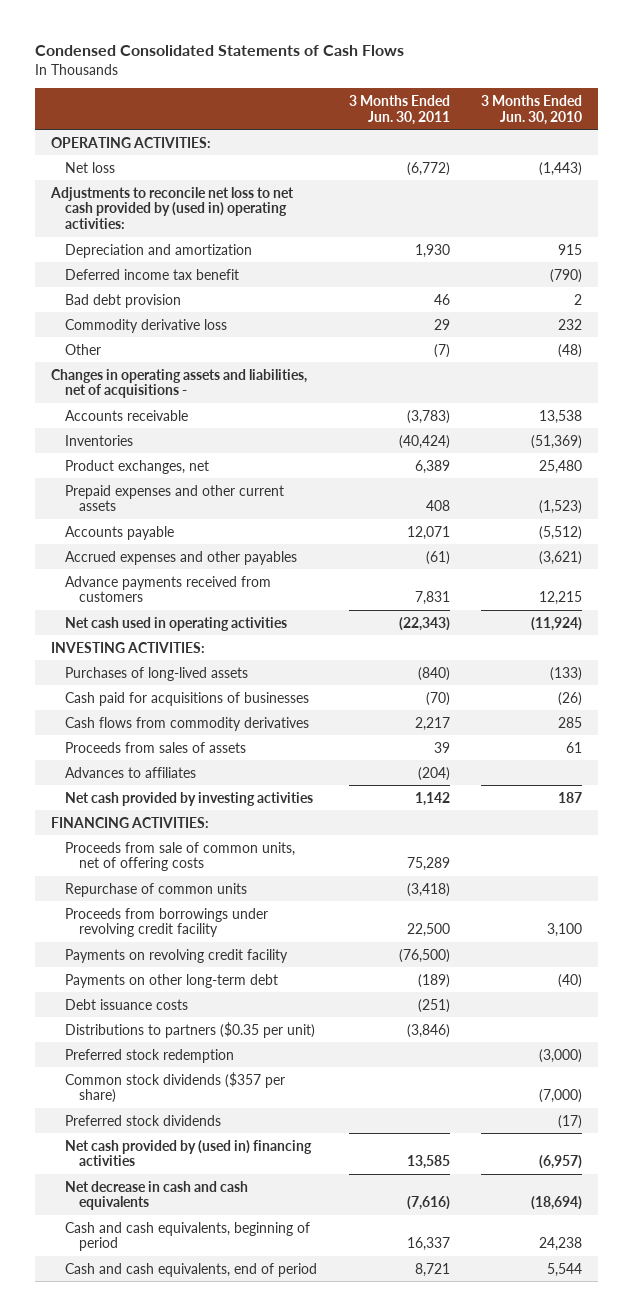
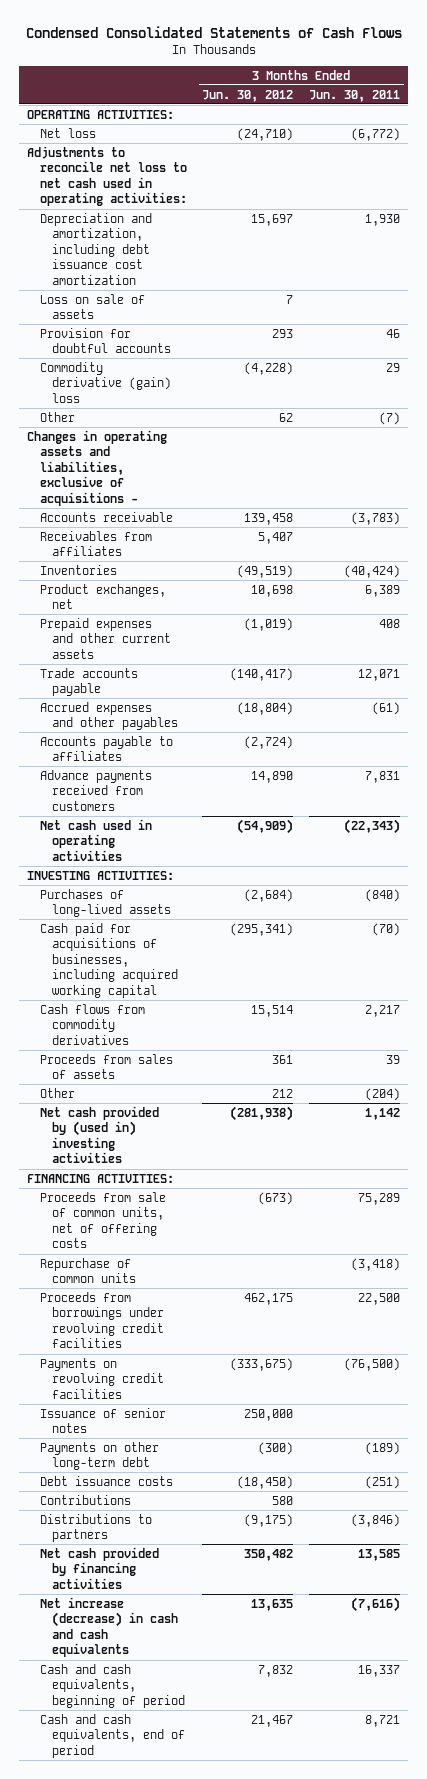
[481,94,583,125] 3 Months Ended Jun. 30, 2010 -> none
none -> [202,89,294,102] Jun. 30, 2012
[65,268,240,280] Deferred income tax benefit -> none
[50,186,295,230] Adjustments to reconcile net loss to net cash provided by (used in) operating activities: -> [26,145,187,207] Adjustments to reconcile net loss to net cash used in operating activities:
[65,243,253,258] Depreciation and amortization -> [39,212,152,285] Depreciation and amortization, including debt issuance cost amortization
none -> [39,293,145,320] Loss on sale of assets
[65,293,182,308] Bad debt provision -> [39,327,172,354] Provision for doubtful accounts
[65,318,228,333] Commodity derivative loss -> [39,361,172,403] Commodity derivative (gain) loss
[51,368,308,399] Changes in operating assets and liabilities, net of acquisitions - -> [26,429,167,506] Changes in operating assets and liabilities, exclusive of acquisitions -
none -> [39,530,152,557] Receivables from affiliates
[65,525,175,540] Accounts payable -> [39,667,138,697] Trade accounts payable
none -> [39,735,173,762] Accounts payable to affiliates
[65,691,310,706] Cash paid for acquisitions of businesses -> [39,922,179,998] Cash paid for acquisitions of businesses, including acquired working capital
[65,766,197,778] Advances to affiliates -> none
none -> [39,1087,75,1098] Other
[65,791,314,806] Net cash provided by investing activities -> [39,1105,159,1164] Net cash provided by (used in) investing activities
[65,907,269,938] Proceeds from borrowings under revolving credit facility -> [39,1291,165,1349] Proceeds from borrowings under revolving credit facilities
[65,948,289,963] Payments on revolving credit facility -> [39,1357,165,1399] Payments on revolving credit facilities
none -> [39,1407,166,1434] Issuance of senior notes
[65,1048,235,1063] Preferred stock redemption -> none
[65,1071,286,1104] Common stock dividends ($357 per share) -> none
[65,1114,222,1126] Preferred stock dividends -> none
none -> [39,1494,131,1505] Contributions
[65,1021,316,1038] Distributions to partners ($0.35 per unit) -> [39,1513,152,1543] Distributions to partners
[65,1139,313,1167] Net cash provided by (used in) financing activities -> [39,1546,159,1589] Net cash provided by financing activities
[65,1180,249,1211] Net decrease in cash and cash equivalents -> [39,1596,179,1658] Net increase (decrease) in cash and cash equivalents

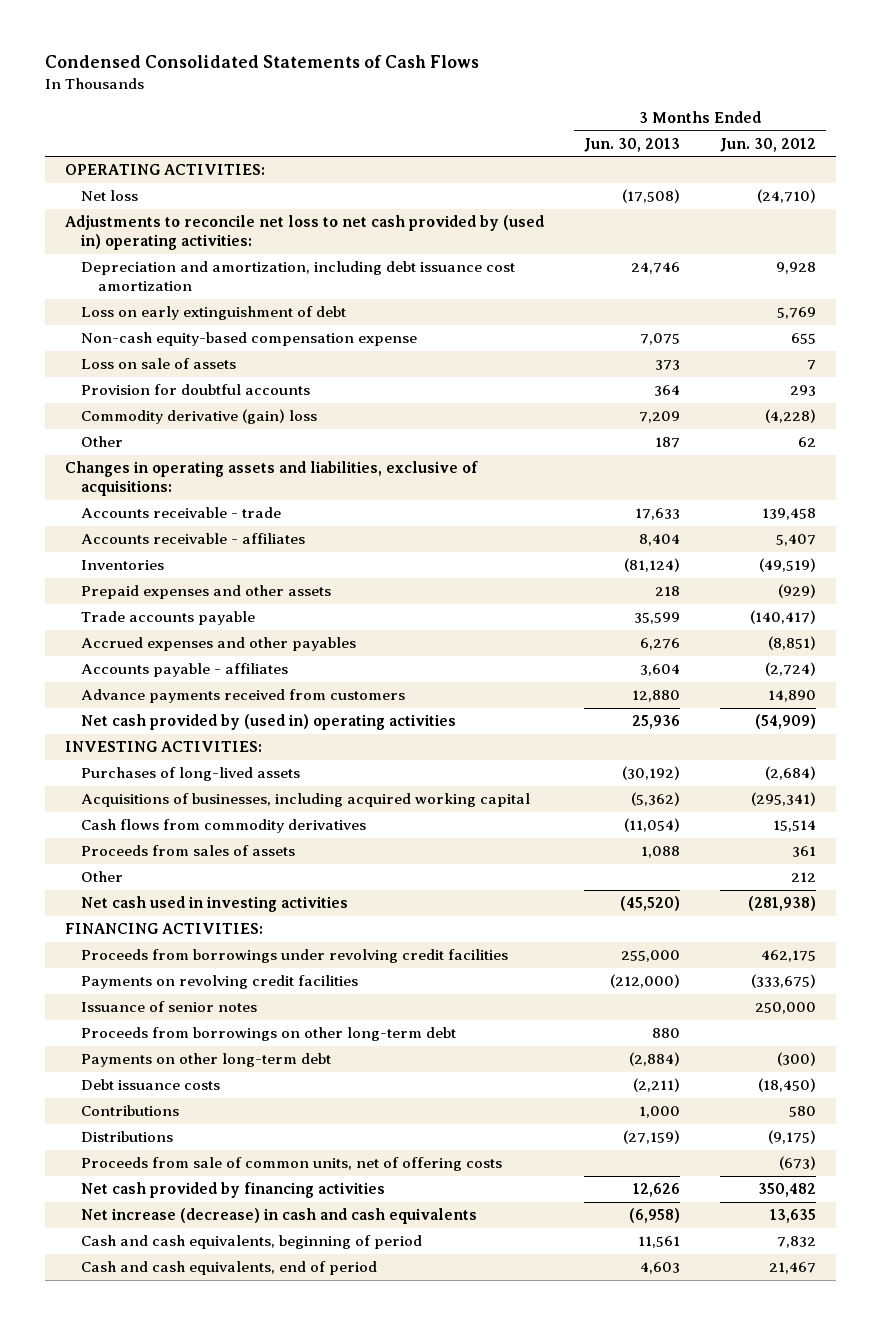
[309,89,401,102] Jun. 30, 2011 -> none
none -> [583,137,680,152] Jun. 30, 2013
[26,145,187,207] Adjustments to reconcile net loss to net cash used in operating activities: -> [64,215,544,251] Adjustments to reconcile net loss to net cash provided by (used in) operating activities:
[251,213,294,226] 15,697 -> [775,262,816,275] 9,928
none -> [81,306,347,321] Loss on early extinguishment of debt
none -> [81,332,418,347] Non-cash equity-based compensation expense
[26,429,167,506] Changes in operating assets and liabilities, exclusive of acquisitions - -> [64,461,478,497] Changes in operating assets and liabilities, exclusive of acquisitions:
[39,511,173,522] Accounts receivable -> [81,507,282,519] Accounts receivable - trade
[39,530,152,557] Receivables from affiliates -> [81,533,306,545] Accounts receivable - affiliates
[39,583,166,610] Product exchanges, net -> none
[39,617,172,659] Prepaid expenses and other current assets -> [81,585,332,600] Prepaid expenses and other assets
[244,617,294,631] (1,019) -> [777,584,816,599] (929)
[237,701,294,715] (18,804) -> [767,636,816,651] (8,851)
[39,735,173,762] Accounts payable to affiliates -> [81,663,289,678] Accounts payable - affiliates
[39,818,152,861] Net cash used in operating activities -> [81,714,457,731] Net cash provided by (used in) operating activities
[39,922,179,998] Cash paid for acquisitions of businesses, including acquired working capital -> [81,793,531,808] Acquisitions of businesses, including acquired working capital
[39,1105,159,1164] Net cash provided by (used in) investing activities -> [81,896,349,913] Net cash used in investing activities
[39,1257,137,1284] Repurchase of common units -> none
none -> [81,1027,457,1042] Proceeds from borrowings on other long-term debt
[39,1513,152,1543] Distributions to partners -> [81,1131,174,1143] Distributions
[39,1191,166,1249] Proceeds from sale of common units, net of offering costs -> [81,1157,503,1172] Proceeds from sale of common units, net of offering costs

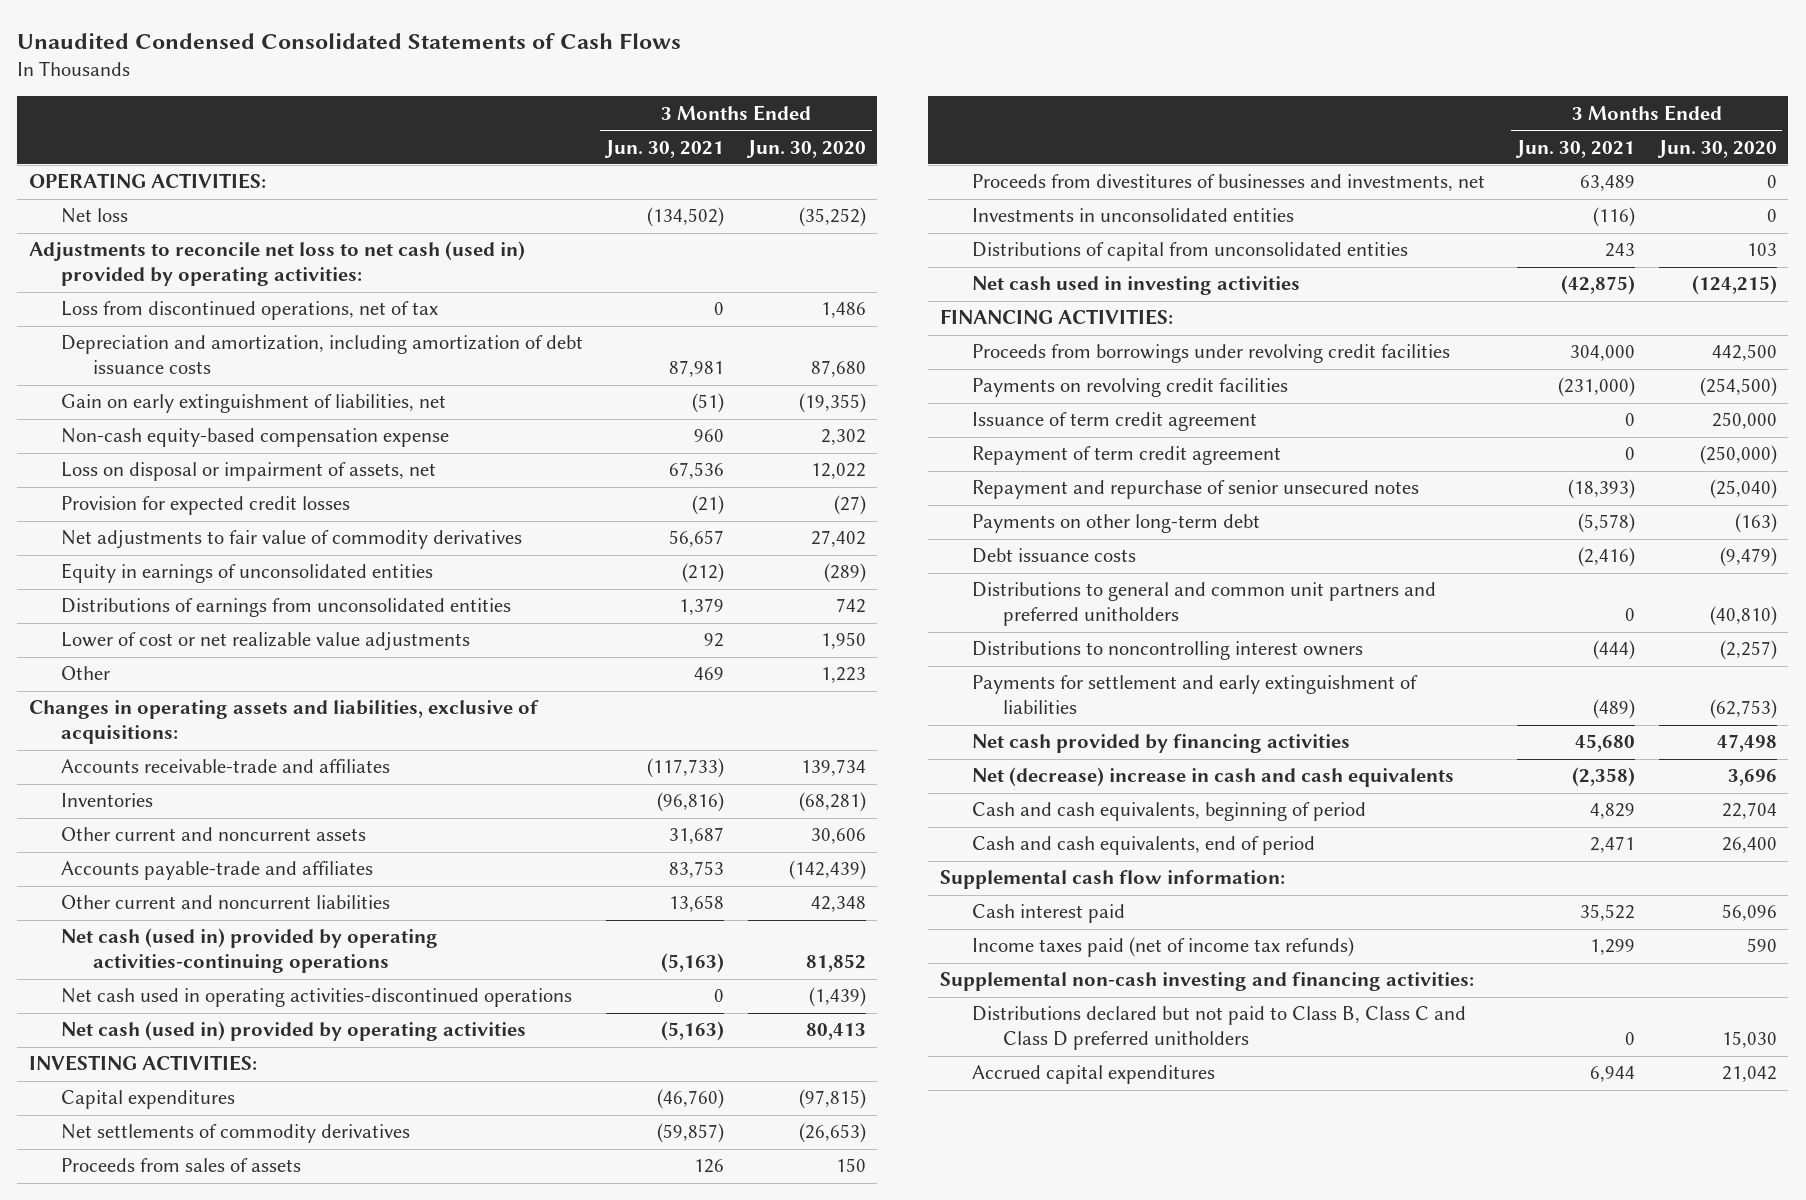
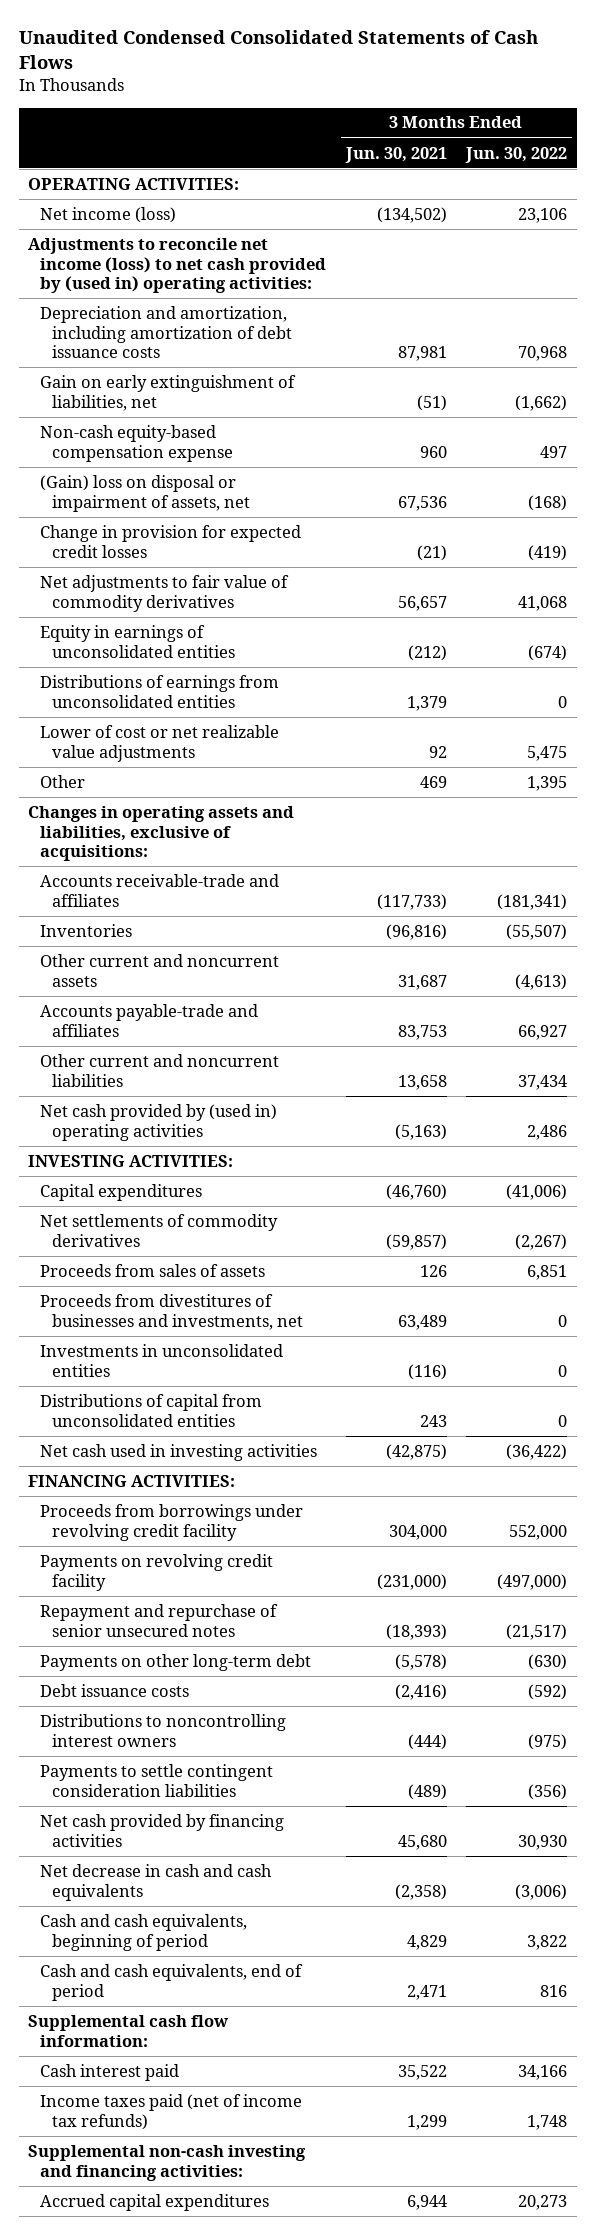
[745,139,866,158] Jun. 30, 2020 -> none
none -> [465,146,568,163] Jun. 30, 2022
[60,301,438,321] Loss from discontinued operations, net of tax -> none
[60,208,128,224] Net loss -> [40,206,177,223] Net income (loss)
[29,241,526,287] Adjustments to reconcile net loss to net cash (used in) provided by operating activities: -> [28,237,327,294] Adjustments to reconcile net income (loss) to net cash provided by (used in) operating activities:
[60,462,436,482] Loss on disposal or impairment of assets, net -> [40,474,251,512] (Gain) loss on disposal or impairment of assets, net
[60,496,350,516] Provision for expected credit losses -> [40,524,302,558] Change in provision for expected credit losses
[60,928,438,974] Net cash (used in) provided by operating activities-continuing operations -> none
[60,988,572,1008] Net cash used in operating activities-discontinued operations -> none
[60,1021,526,1042] Net cash (used in) provided by operating activities -> [40,1103,278,1141] Net cash provided by (used in) operating activities
[971,412,1257,432] Issuance of term credit agreement -> none
[971,446,1281,466] Repayment of term credit agreement -> none
[971,344,1450,364] Proceeds from borrowings under revolving credit facilities -> [40,1503,304,1541] Proceeds from borrowings under revolving credit facility
[971,378,1288,398] Payments on revolving credit facilities -> [40,1553,274,1591] Payments on revolving credit facility
[971,582,1436,627] Distributions to general and common unit partners and preferred unitholders -> none
[971,675,1418,715] Payments for settlement and early extinguishment of liabilities -> [40,1763,274,1797] Payments to settle contingent consideration liabilities
[971,767,1454,788] Net (decrease) increase in cash and cash equivalents -> [40,1863,273,1901] Net decrease in cash and cash equivalents
[971,1006,1466,1051] Distributions declared but not paid to Class B, Class C and Class D preferred unitholders -> none

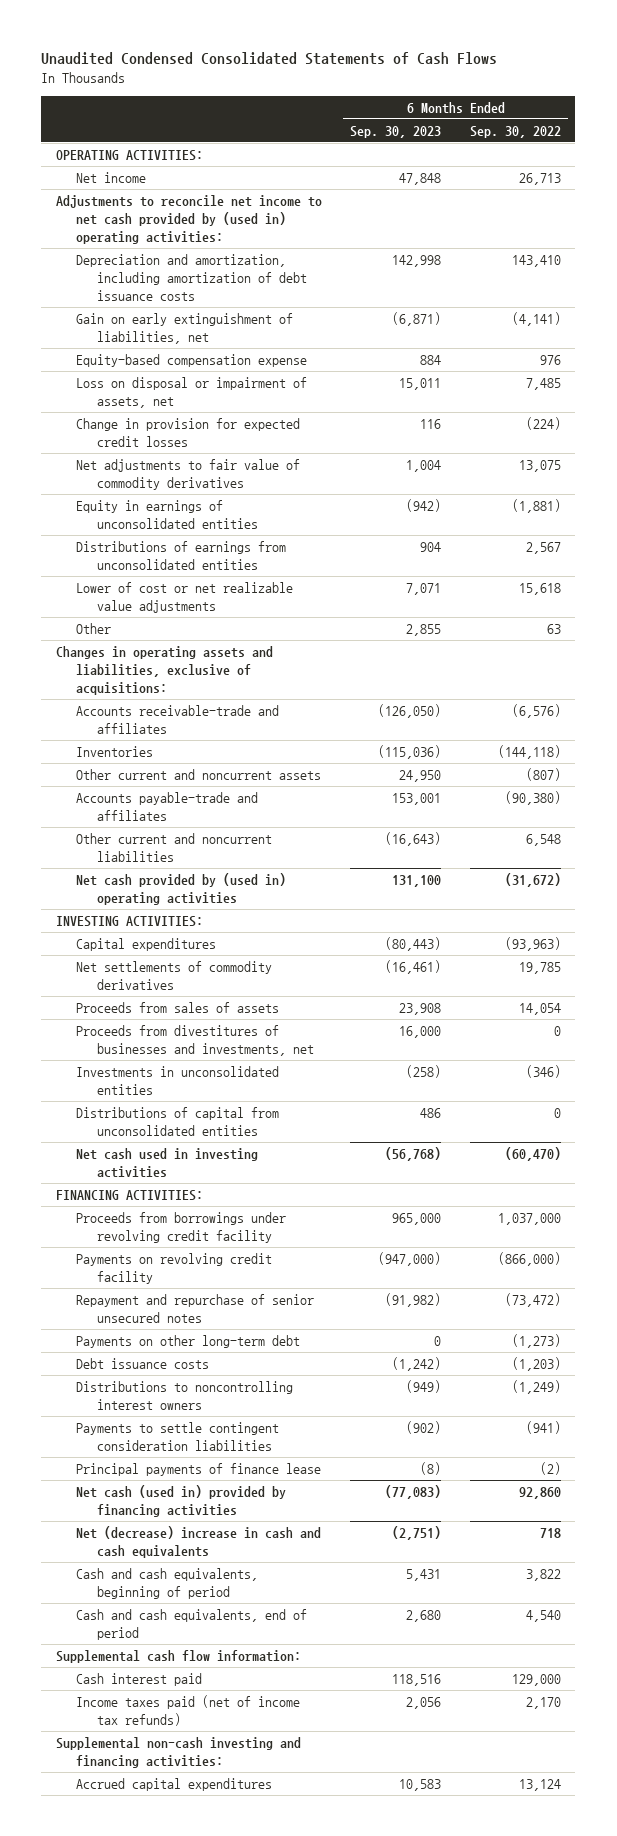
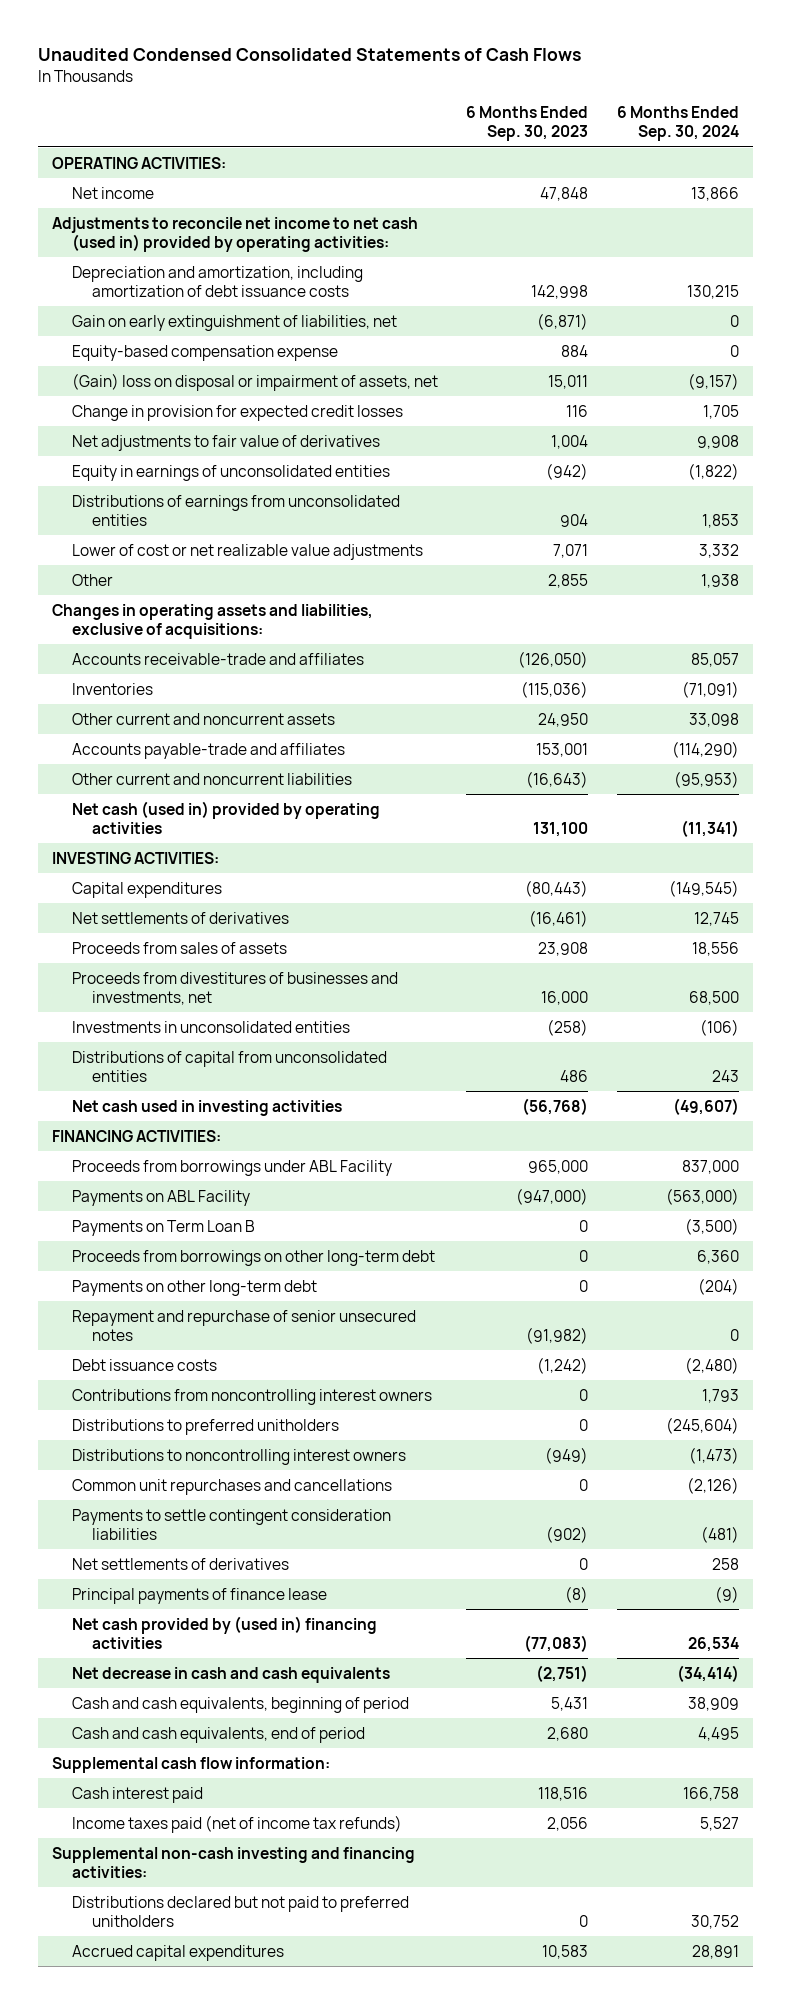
[469,125,561,138] Sep. 30, 2022 -> none
none -> [616,106,739,142] 6 Months Ended Sep. 30, 2024
[55,194,322,245] Adjustments to reconcile net income to net cash provided by (used in) operating activities: -> [51,216,418,252] Adjustments to reconcile net income to net cash (used in) provided by operating activities:
[76,376,308,409] Loss on disposal or impairment of assets, net -> [71,372,438,391] (Gain) loss on disposal or impairment of assets, net
[76,458,301,491] Net adjustments to fair value of commodity derivatives -> [71,434,380,451] Net adjustments to fair value of derivatives
[76,872,287,906] Net cash provided by (used in) operating activities -> [71,800,380,834] Net cash (used in) provided by operating activities
[76,960,273,991] Net settlements of commodity derivatives -> [71,911,289,924] Net settlements of derivatives
[76,1211,287,1244] Proceeds from borrowings under revolving credit facility -> [71,1159,392,1176] Proceeds from borrowings under ABL Facility
[76,1252,273,1285] Payments on revolving credit facility -> [71,1189,250,1206] Payments on ABL Facility
none -> [71,1219,255,1236] Payments on Term Loan B
none -> [71,1249,435,1266] Proceeds from borrowings on other long-term debt
[76,1293,315,1324] Repayment and repurchase of senior unsecured notes -> [71,1309,416,1341] Repayment and repurchase of senior unsecured notes
none -> [71,1388,432,1405] Contributions from noncontrolling interest owners
none -> [71,1418,339,1435] Distributions to preferred unitholders
none -> [71,1478,392,1495] Common unit repurchases and cancellations
none -> [71,1557,289,1570] Net settlements of derivatives
[76,1484,287,1518] Net cash (used in) provided by financing activities -> [71,1615,377,1649] Net cash provided by (used in) financing activities
[76,1525,322,1559] Net (decrease) increase in cash and cash equivalents -> [71,1666,390,1683] Net decrease in cash and cash equivalents
none -> [71,1895,409,1927] Distributions declared but not paid to preferred unitholders

